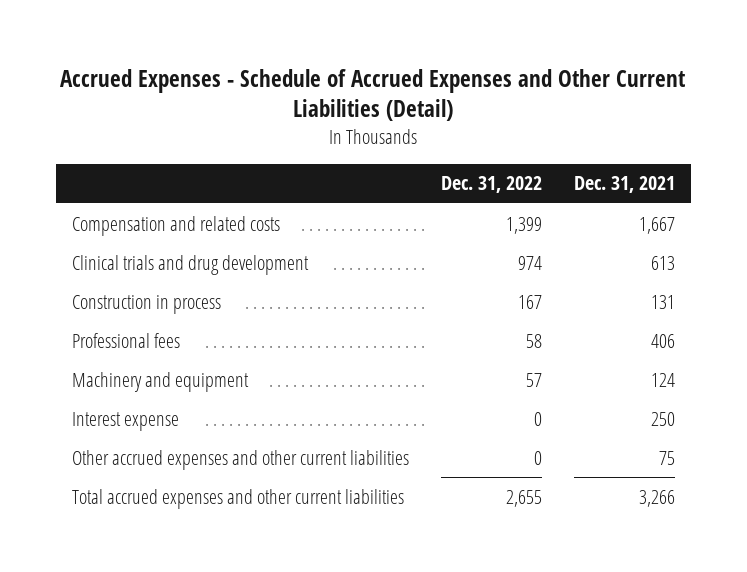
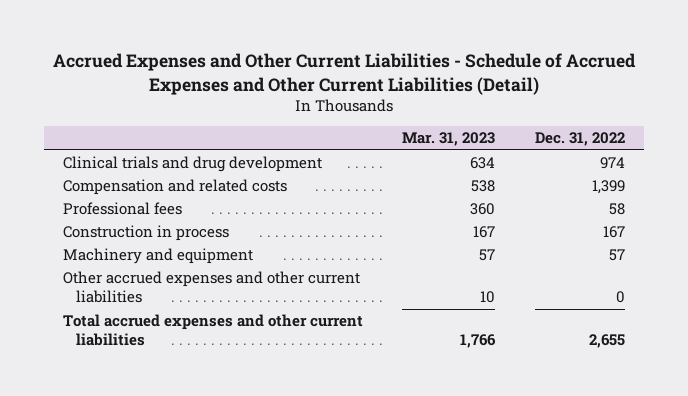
[60,68,686,122] Accrued Expenses - Schedule of Accrued Expenses and Other Current Liabilities (Detail) -> [52,53,636,95] Accrued Expenses and Other Current Liabilities - Schedule of Accrued Expenses and Other Current Liabilities (Detail)
[573,176,675,194] Dec. 31, 2021 -> none
none -> [402,132,496,147] Mar. 31, 2023
[71,215,280,236] Compensation and related costs -> [63,179,288,196] Compensation and related costs
[71,294,221,314] Construction in process -> [63,225,230,242] Construction in process
[71,411,179,431] Interest expense -> none

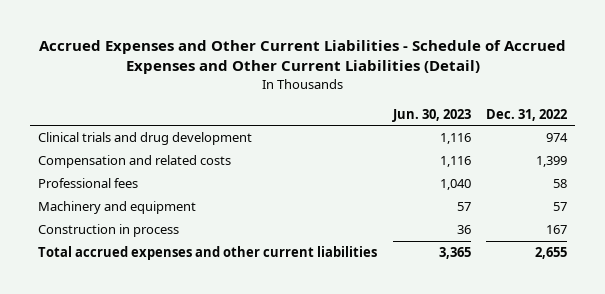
[402,132,496,147] Mar. 31, 2023 -> none
none -> [391,108,471,122] Jun. 30, 2023
[63,271,361,304] Other accrued expenses and other current liabilities -> none
[63,225,230,242] Construction in process -> [37,224,179,238] Construction in process

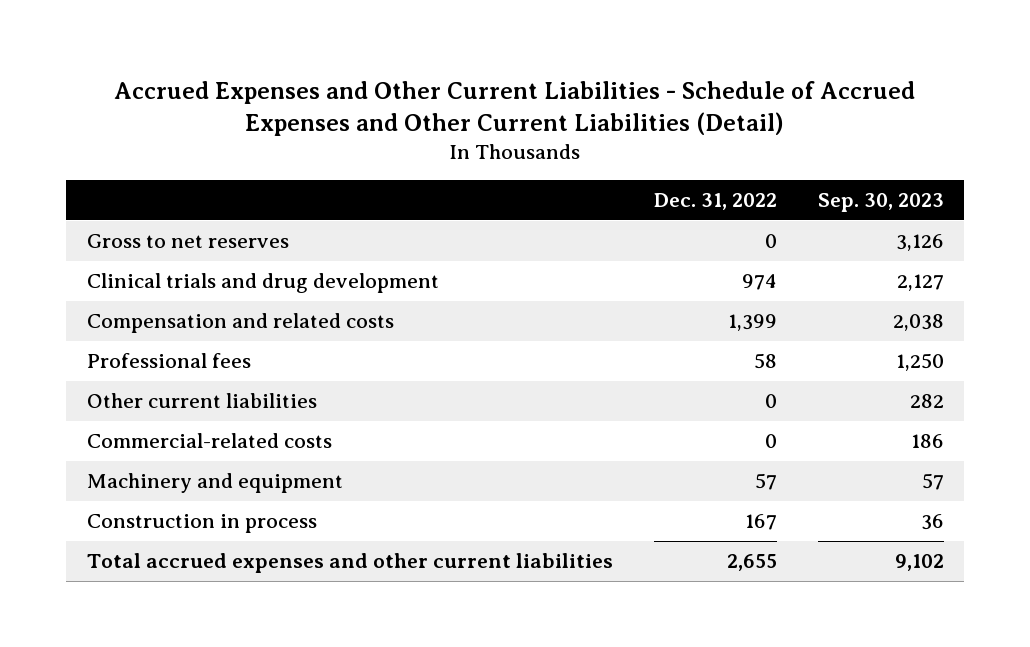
[391,108,471,122] Jun. 30, 2023 -> none
none -> [817,193,944,213] Sep. 30, 2023
none -> [86,234,289,249] Gross to net reserves
none -> [86,393,317,409] Other current liabilities
none -> [86,433,332,449] Commercial-related costs

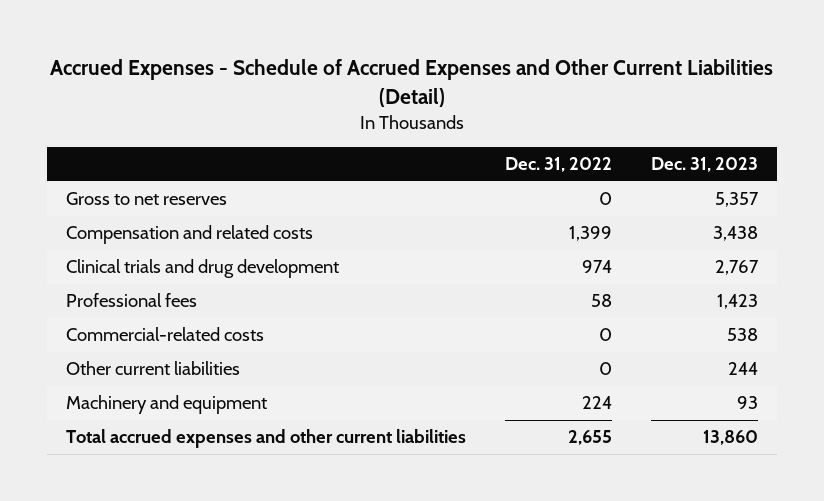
[114,80,916,136] Accrued Expenses and Other Current Liabilities - Schedule of Accrued Expenses and Other Current Liabilities (Detail) -> [49,59,773,107] Accrued Expenses - Schedule of Accrued Expenses and Other Current Liabilities (Detail)
[817,193,944,213] Sep. 30, 2023 -> none
none -> [650,157,758,173] Dec. 31, 2023
[86,273,439,294] Clinical trials and drug development -> [66,259,340,279] Clinical trials and drug development
[86,514,317,534] Construction in process -> none
[86,393,317,409] Other current liabilities -> [66,361,241,376] Other current liabilities
[754,473,777,491] 57 -> [581,396,612,410] 224

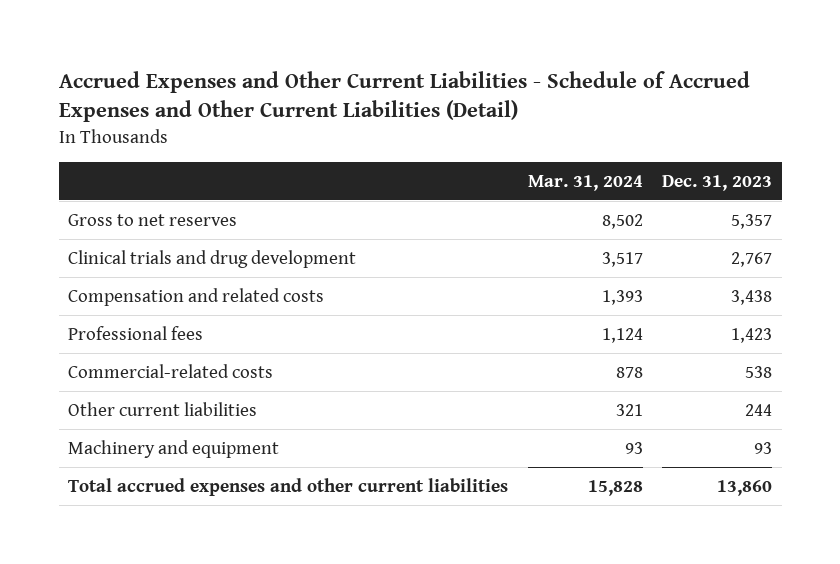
[49,59,773,107] Accrued Expenses - Schedule of Accrued Expenses and Other Current Liabilities (Detail) -> [58,70,750,123] Accrued Expenses and Other Current Liabilities - Schedule of Accrued Expenses and Other Current Liabilities (Detail)
[504,157,612,173] Dec. 31, 2022 -> none
none -> [527,174,643,191] Mar. 31, 2024
[66,225,314,245] Compensation and related costs -> [68,287,325,306] Compensation and related costs

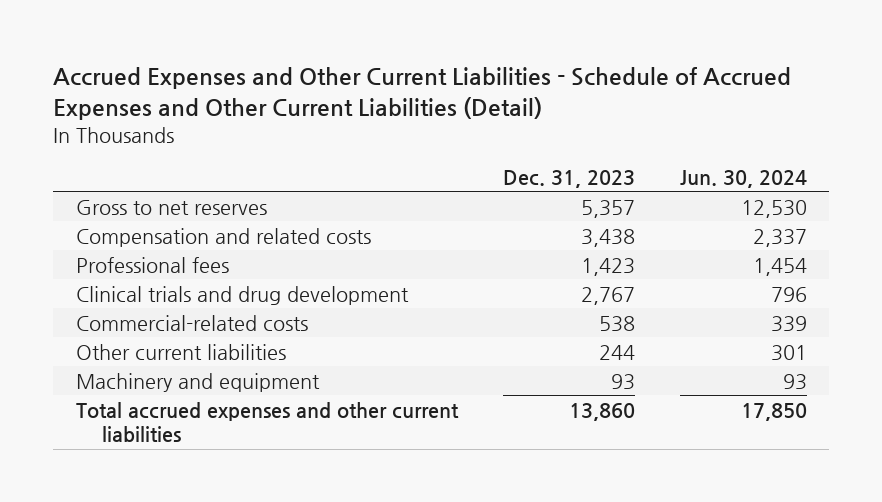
[527,174,643,191] Mar. 31, 2024 -> none
none -> [679,169,807,188] Jun. 30, 2024
[68,249,357,268] Clinical trials and drug development -> [75,285,409,305] Clinical trials and drug development

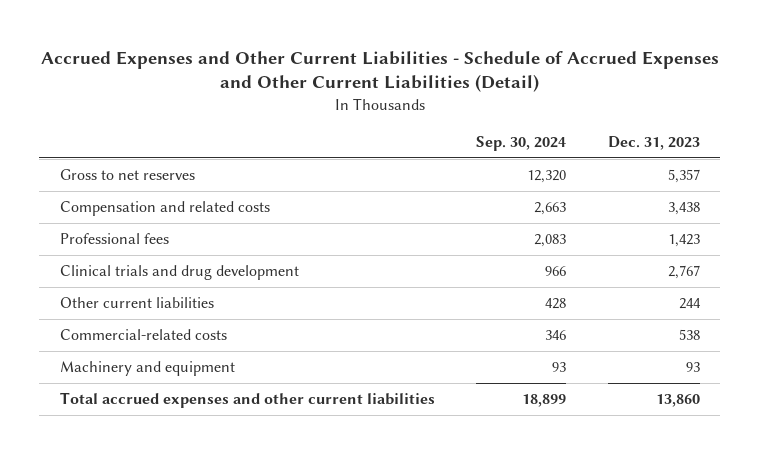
[679,169,807,188] Jun. 30, 2024 -> none
none -> [476,136,567,152] Sep. 30, 2024
[75,314,308,331] Commercial-related costs -> [59,329,227,341] Commercial-related costs

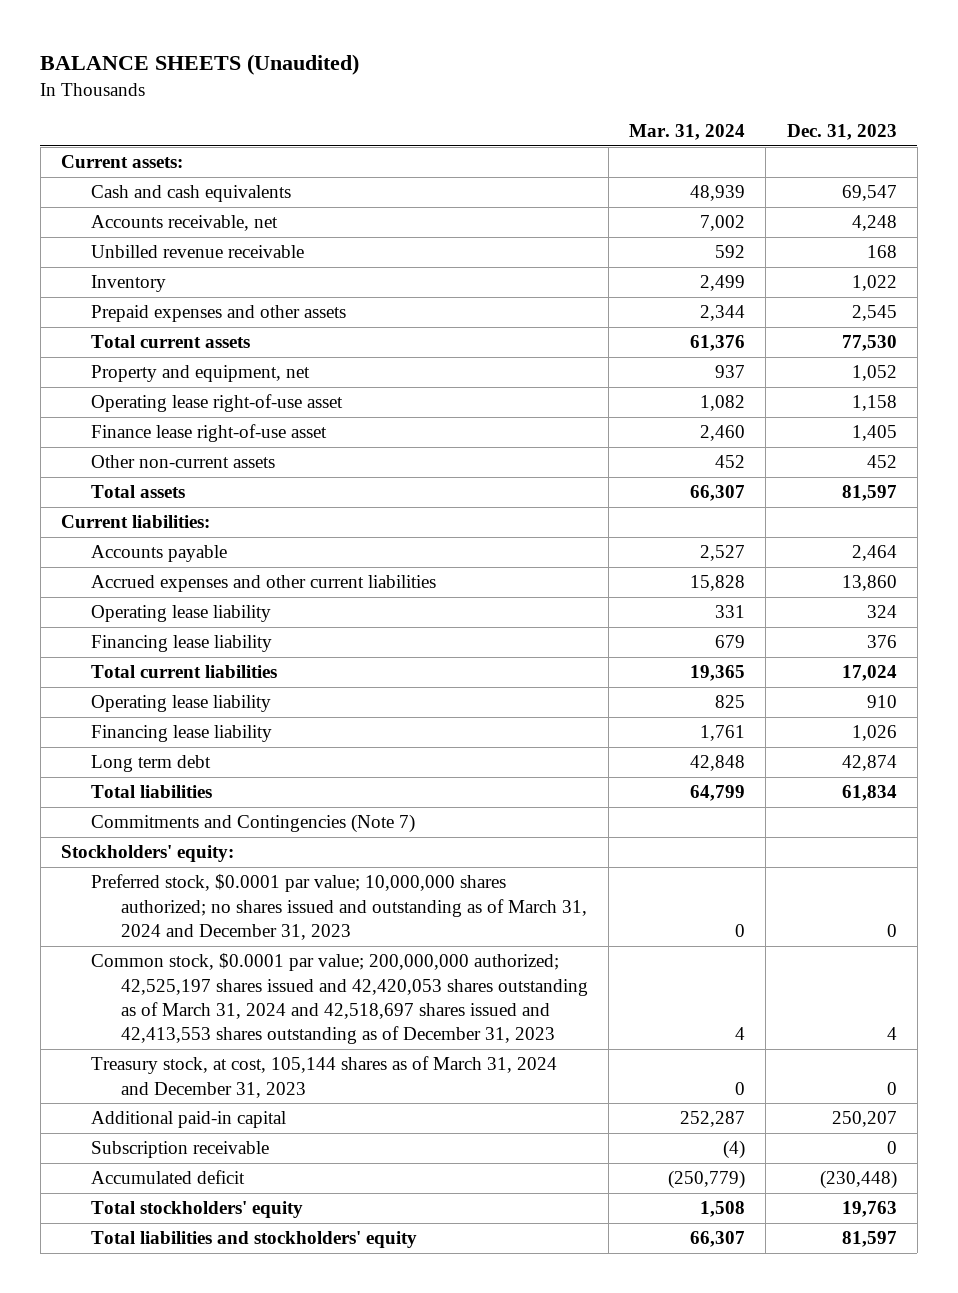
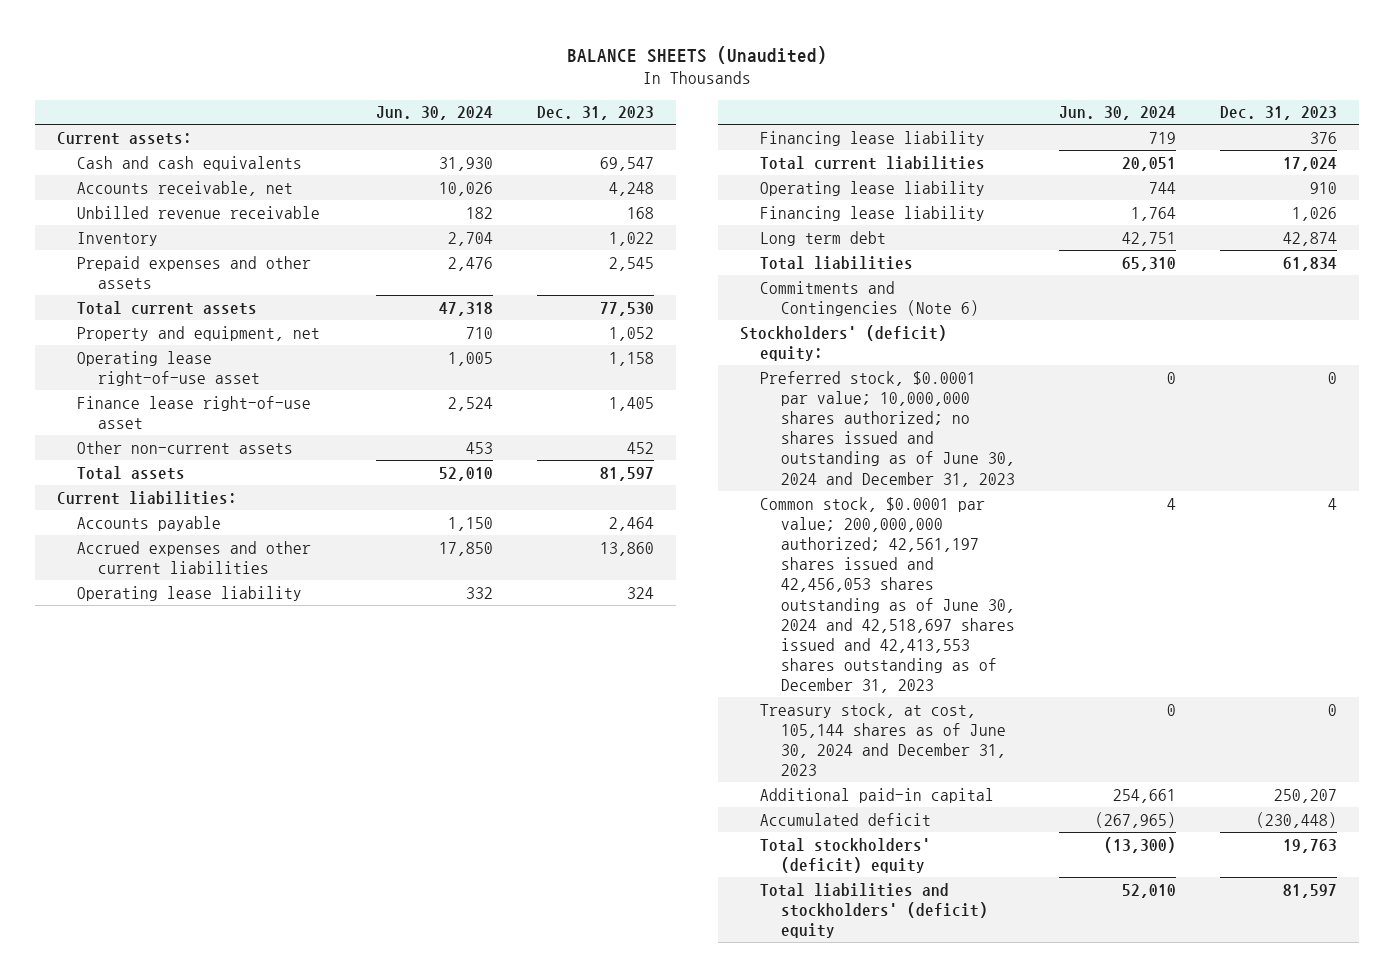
[629,123,746,140] Mar. 31, 2024 -> none
none -> [375,106,493,121] Jun. 30, 2024
[90,814,415,834] Commitments and Contingencies (Note 7) -> [760,280,979,316] Commitments and Contingencies (Note 6)
[61,845,235,863] Stockholders' equity: -> [739,324,947,361] Stockholders' (deficit) equity:
[90,874,587,940] Preferred stock, $0.0001 par value; 10,000,000 shares authorized; no shares issued and outstanding as of March 31, 2024 and December 31, 2023 -> [760,370,1015,487] Preferred stock, $0.0001 par value; 10,000,000 shares authorized; no shares issued and outstanding as of June 30, 2024 and December 31, 2023
[90,953,588,1044] Common stock, $0.0001 par value; 200,000,000 authorized; 42,525,197 shares issued and 42,420,053 shares outstanding as of March 31, 2024 and 42,518,697 shares issued and 42,413,553 shares outstanding as of December 31, 2023 -> [760,496,1015,694] Common stock, $0.0001 par value; 200,000,000 authorized; 42,561,197 shares issued and 42,456,053 shares outstanding as of June 30, 2024 and 42,518,697 shares issued and 42,413,553 shares outstanding as of December 31, 2023
[90,1056,557,1098] Treasury stock, at cost, 105,144 shares as of March 31, 2024 and December 31, 2023 -> [760,702,1006,777] Treasury stock, at cost, 105,144 shares as of June 30, 2024 and December 31, 2023
[90,1141,269,1159] Subscription receivable -> none
[90,1201,303,1219] Total stockholders' equity -> [760,837,932,873] Total stockholders' (deficit) equity
[90,1231,417,1249] Total liabilities and stockholders' equity -> [760,882,988,939] Total liabilities and stockholders' (deficit) equity

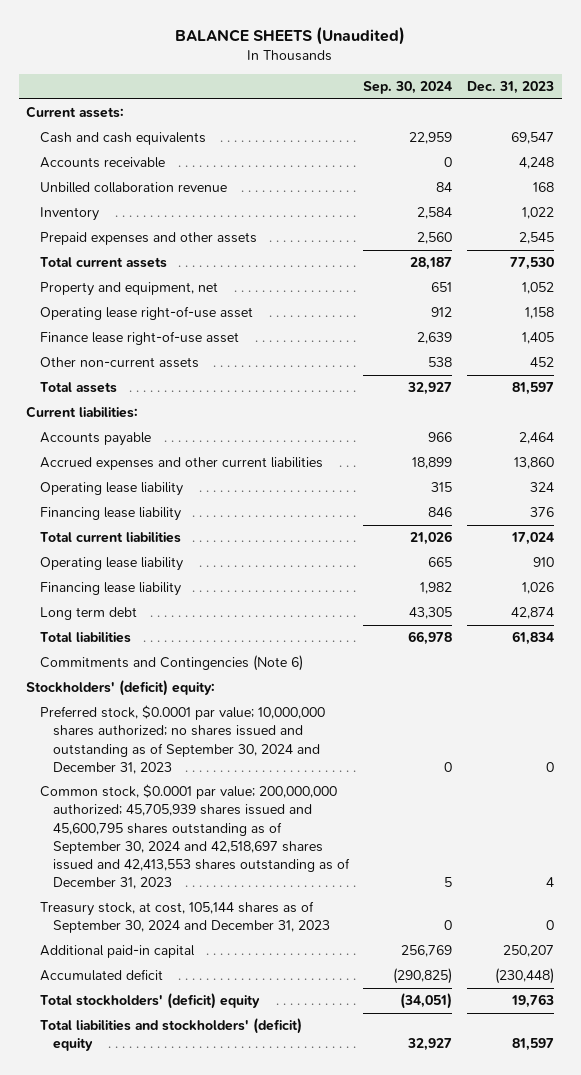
[375,106,493,121] Jun. 30, 2024 -> none
none -> [363,81,453,95] Sep. 30, 2024
[77,180,294,196] Accounts receivable, net -> [39,157,165,169] Accounts receivable
[77,205,321,219] Unbilled revenue receivable -> [39,182,227,194] Unbilled collaboration revenue
[760,370,1015,487] Preferred stock, $0.0001 par value; 10,000,000 shares authorized; no shares issued and outstanding as of June 30, 2024 and December 31, 2023 -> [39,705,325,774] Preferred stock, $0.0001 par value; 10,000,000 shares authorized; no shares issued and outstanding as of September 30, 2024 and December 31, 2023
[760,496,1015,694] Common stock, $0.0001 par value; 200,000,000 authorized; 42,561,197 shares issued and 42,456,053 shares outstanding as of June 30, 2024 and 42,518,697 shares issued and 42,413,553 shares outstanding as of December 31, 2023 -> [39,784,350,889] Common stock, $0.0001 par value; 200,000,000 authorized; 45,705,939 shares issued and 45,600,795 shares outstanding as of September 30, 2024 and 42,518,697 shares issued and 42,413,553 shares outstanding as of December 31, 2023
[760,702,1006,777] Treasury stock, at cost, 105,144 shares as of June 30, 2024 and December 31, 2023 -> [39,901,330,934] Treasury stock, at cost, 105,144 shares as of September 30, 2024 and December 31, 2023

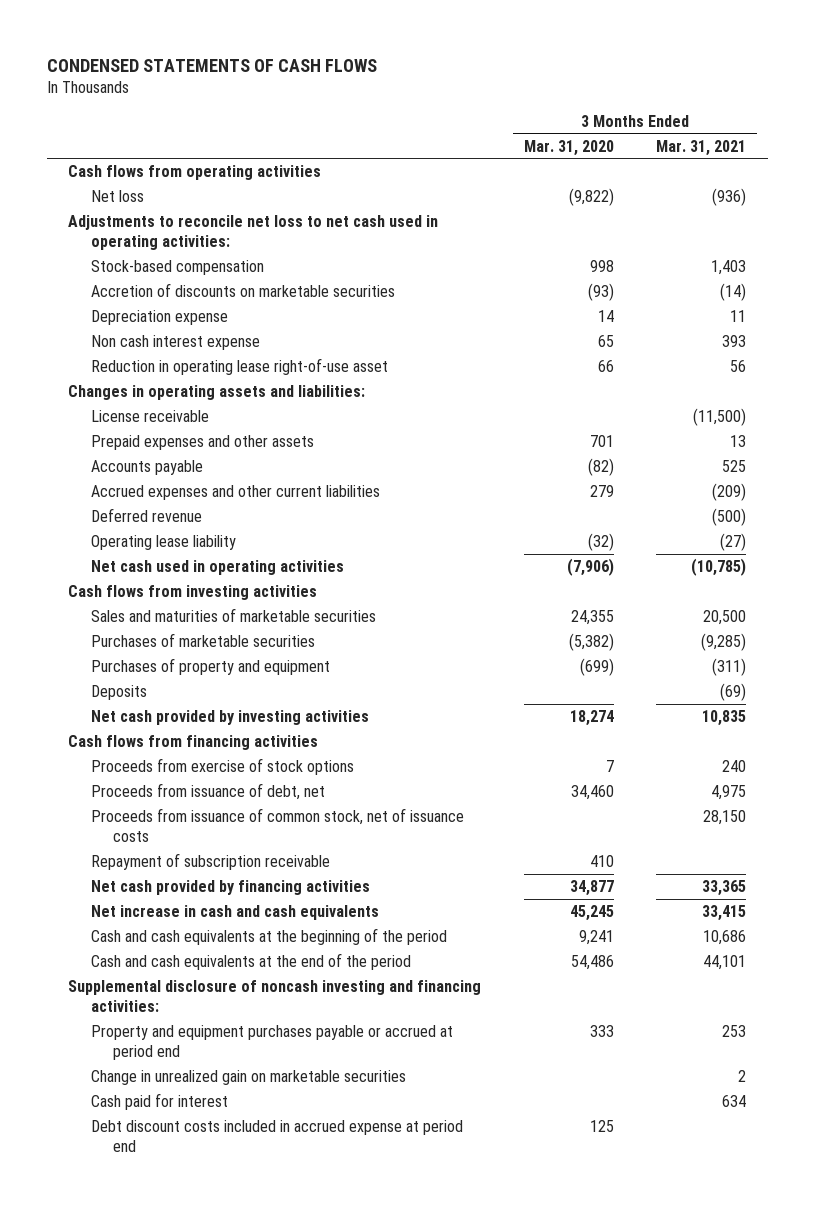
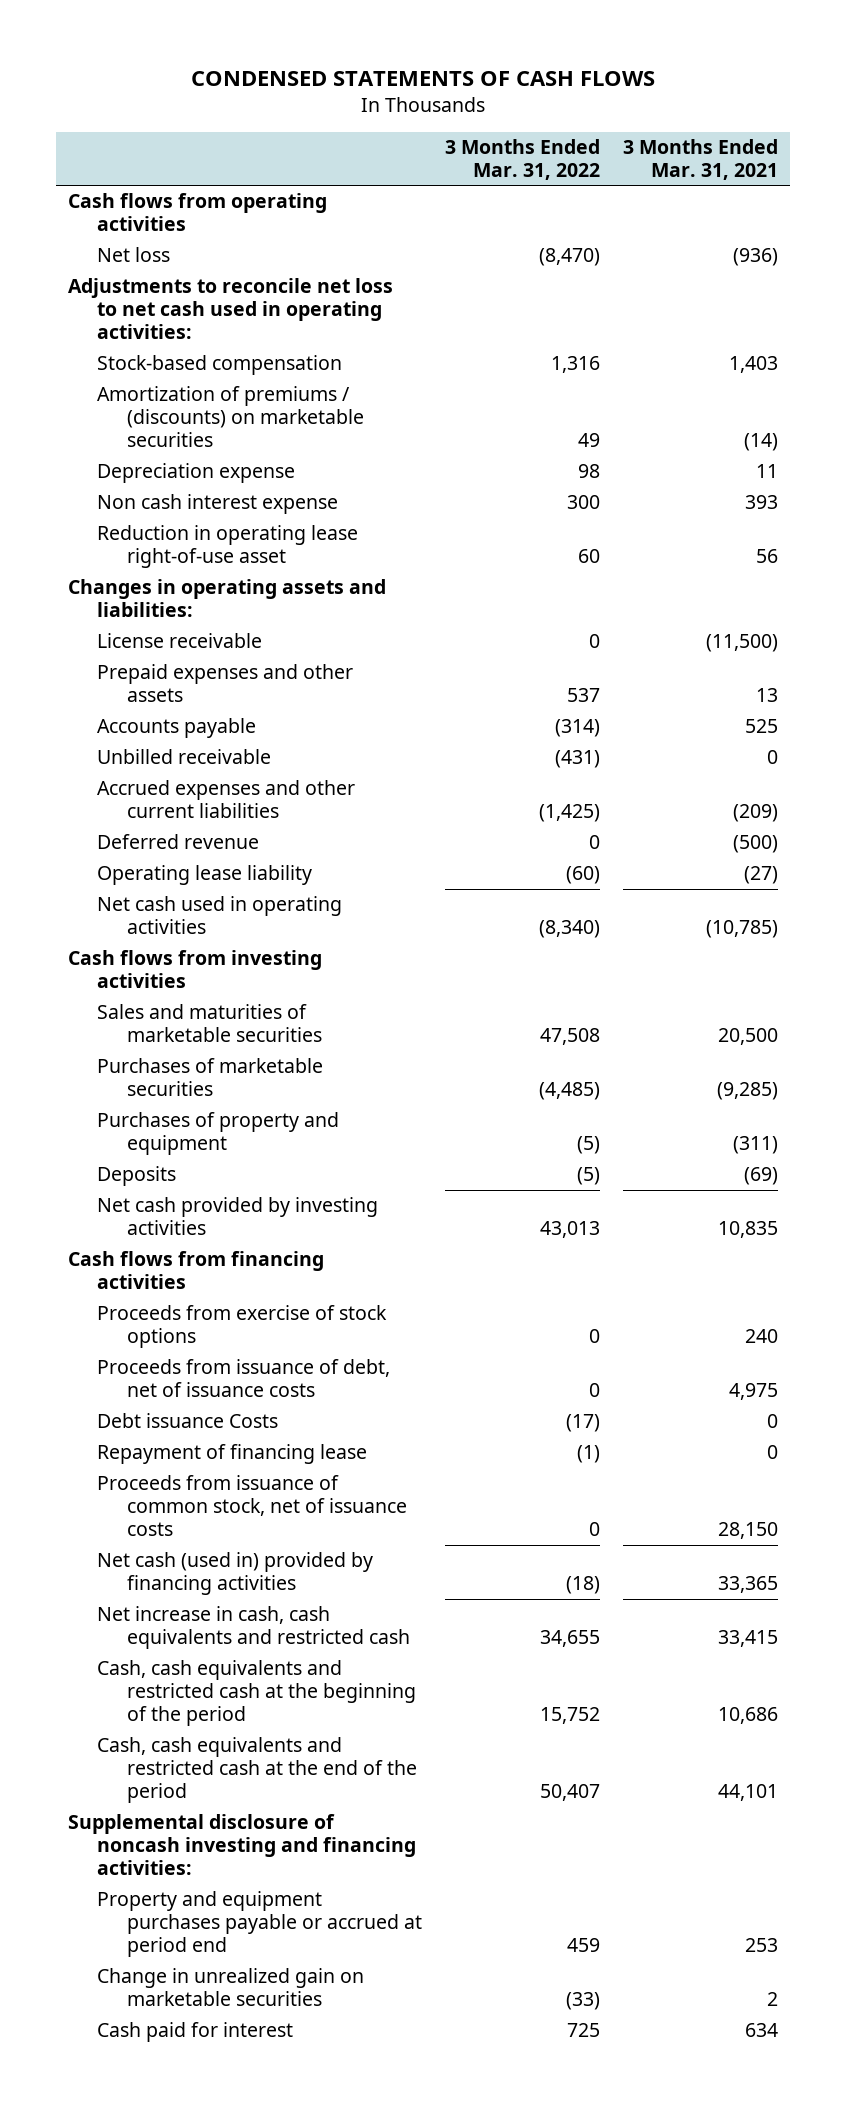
[523,139,614,156] Mar. 31, 2020 -> none
none -> [444,139,600,180] 3 Months Ended Mar. 31, 2022
[90,282,395,297] Accretion of discounts on marketable securities -> [97,386,364,448] Amortization of premiums / (discounts) on marketable securities
none -> [97,749,272,765] Unbilled receivable
[90,782,325,800] Proceeds from issuance of debt, net -> [97,1359,391,1398] Proceeds from issuance of debt, net of issuance costs
none -> [97,1413,279,1429] Debt issuance Costs
none -> [97,1444,368,1465] Repayment of financing lease
[90,852,330,870] Repayment of subscription receivable -> none
[90,879,370,895] Net cash provided by financing activities -> [97,1552,374,1596] Net cash (used in) provided by financing activities
[90,904,379,920] Net increase in cash and cash equivalents -> [97,1606,410,1650] Net increase in cash, cash equivalents and restricted cash
[90,927,447,945] Cash and cash equivalents at the beginning of the period -> [97,1660,416,1727] Cash, cash equivalents and restricted cash at the beginning of the period
[90,952,411,970] Cash and cash equivalents at the end of the period -> [97,1737,417,1804] Cash, cash equivalents and restricted cash at the end of the period
[90,1119,463,1153] Debt discount costs included in accrued expense at period end -> none

